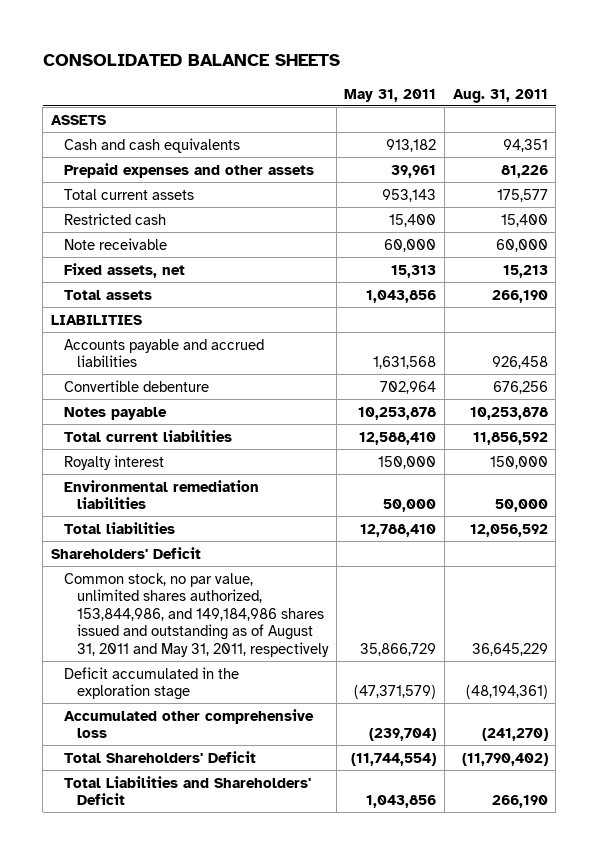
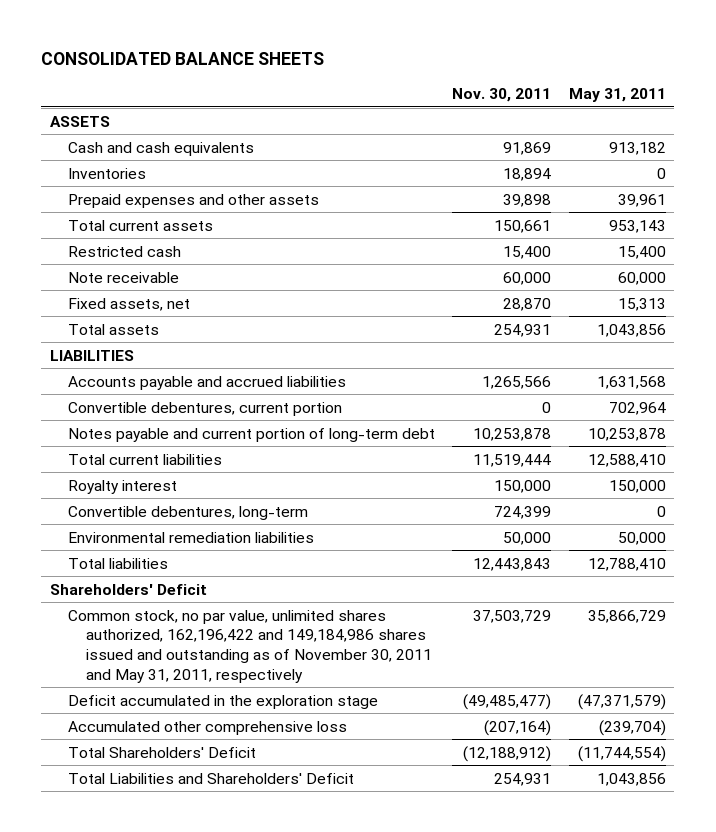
[452,88,548,103] Aug. 31, 2011 -> none
none -> [452,87,552,102] Nov. 30, 2011
none -> [67,167,146,179] Inventories
[63,379,209,392] Convertible debenture -> [67,401,342,416] Convertible debentures, current portion
[63,406,167,420] Notes payable -> [67,427,435,442] Notes payable and current portion of long-term debt
none -> [67,505,308,520] Convertible debentures, long-term
[63,572,330,657] Common stock, no par value, unlimited shares authorized, 153,844,986, and 149,184,986 shares issued and outstanding as of August 31, 2011 and May 31, 2011, respectively -> [67,609,432,683] Common stock, no par value, unlimited shares authorized, 162,196,422 and 149,184,986 shares issued and outstanding as of November 30, 2011 and May 31, 2011, respectively

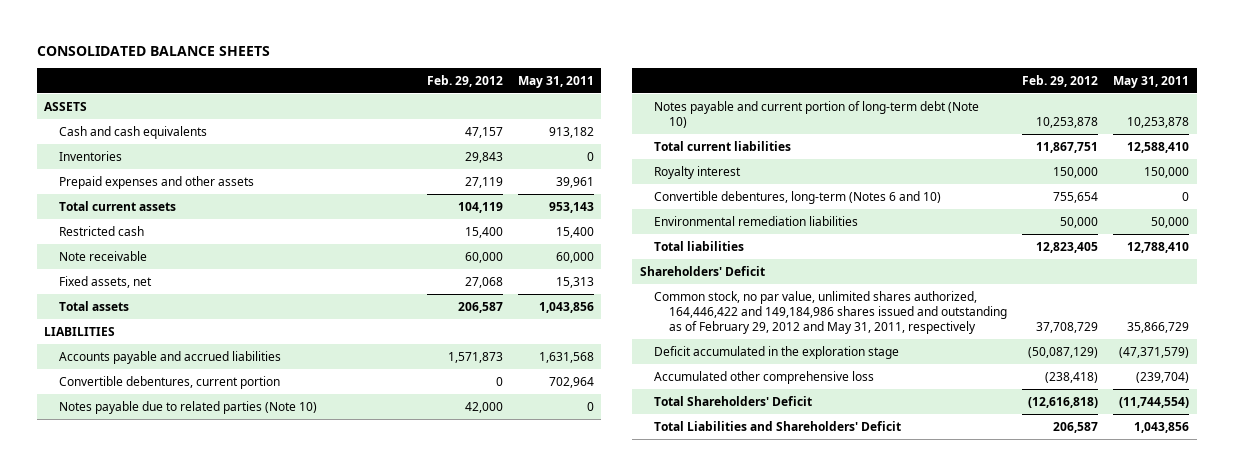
[452,87,552,102] Nov. 30, 2011 -> none
none -> [426,74,503,87] Feb. 29, 2012
none -> [58,400,317,414] Notes payable due to related parties (Note 10)
[67,427,435,442] Notes payable and current portion of long-term debt -> [654,100,980,129] Notes payable and current portion of long-term debt (Note 10)
[67,505,308,520] Convertible debentures, long-term -> [654,190,942,204] Convertible debentures, long-term (Notes 6 and 10)
[67,609,432,683] Common stock, no par value, unlimited shares authorized, 162,196,422 and 149,184,986 shares issued and outstanding as of November 30, 2011 and May 31, 2011, respectively -> [654,290,1007,335] Common stock, no par value, unlimited shares authorized, 164,446,422 and 149,184,986 shares issued and outstanding as of February 29, 2012 and May 31, 2011, respectively

